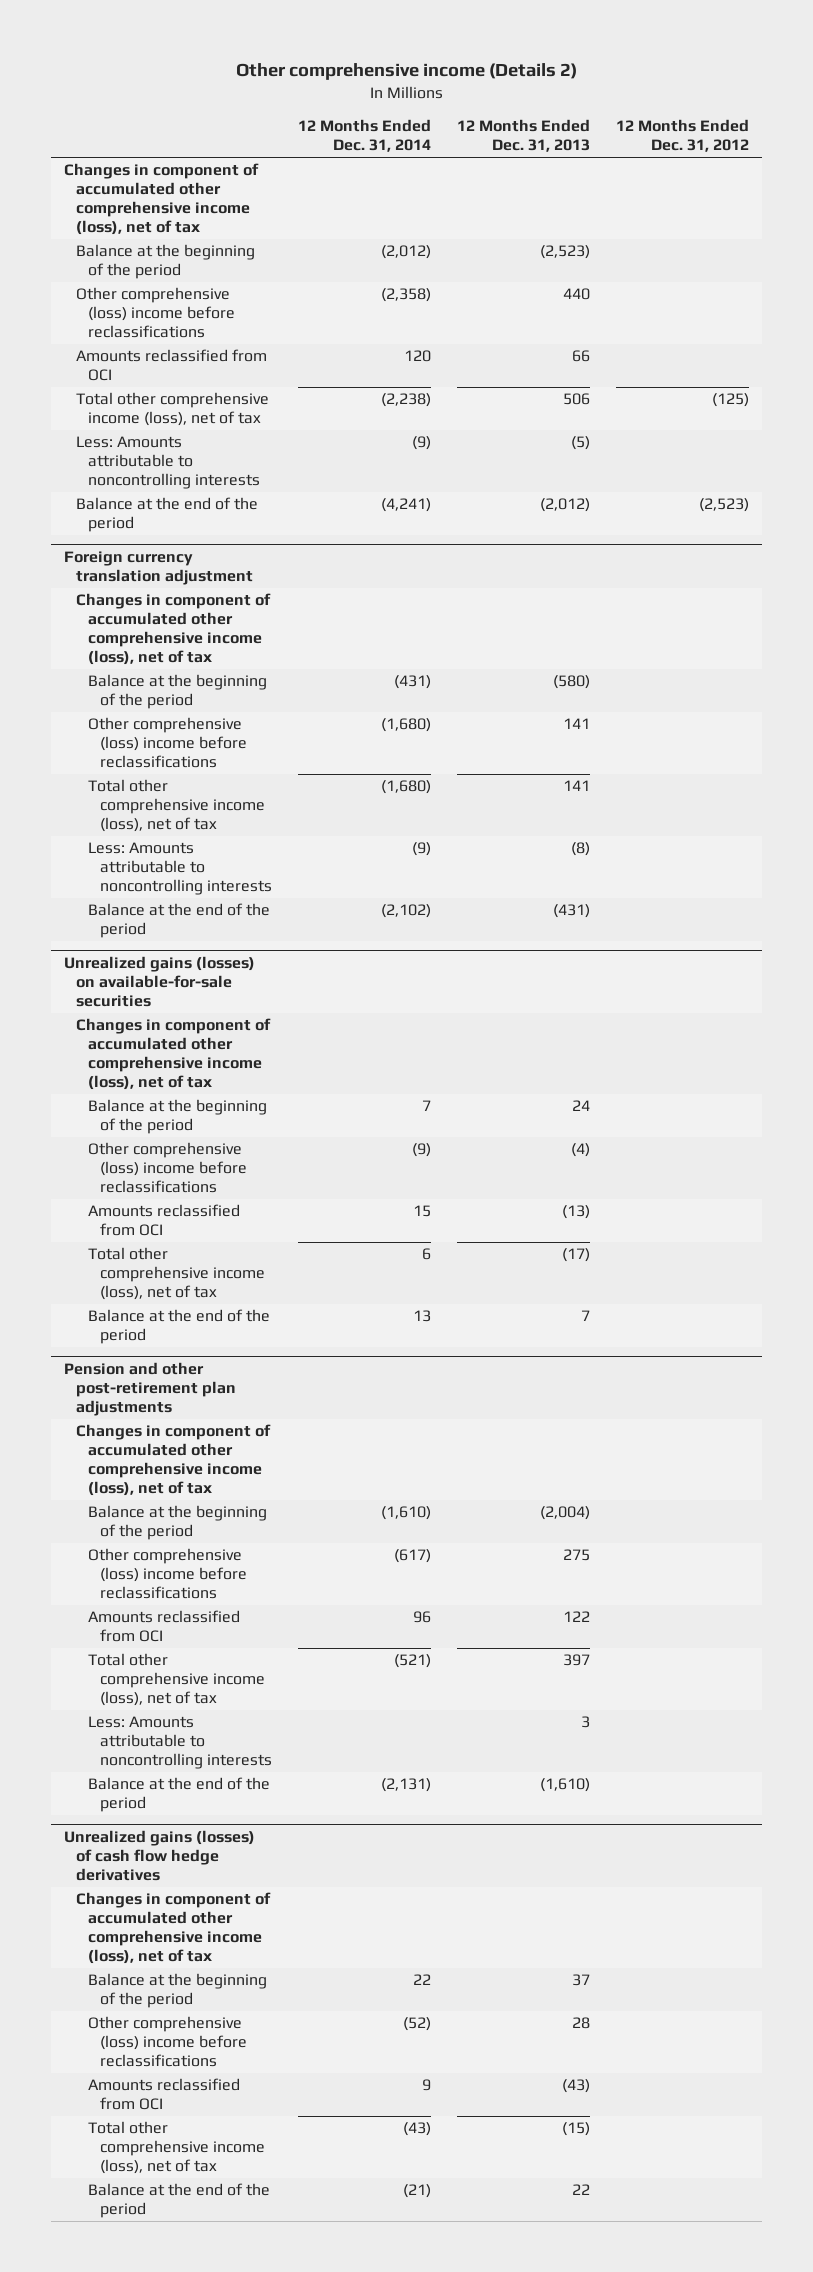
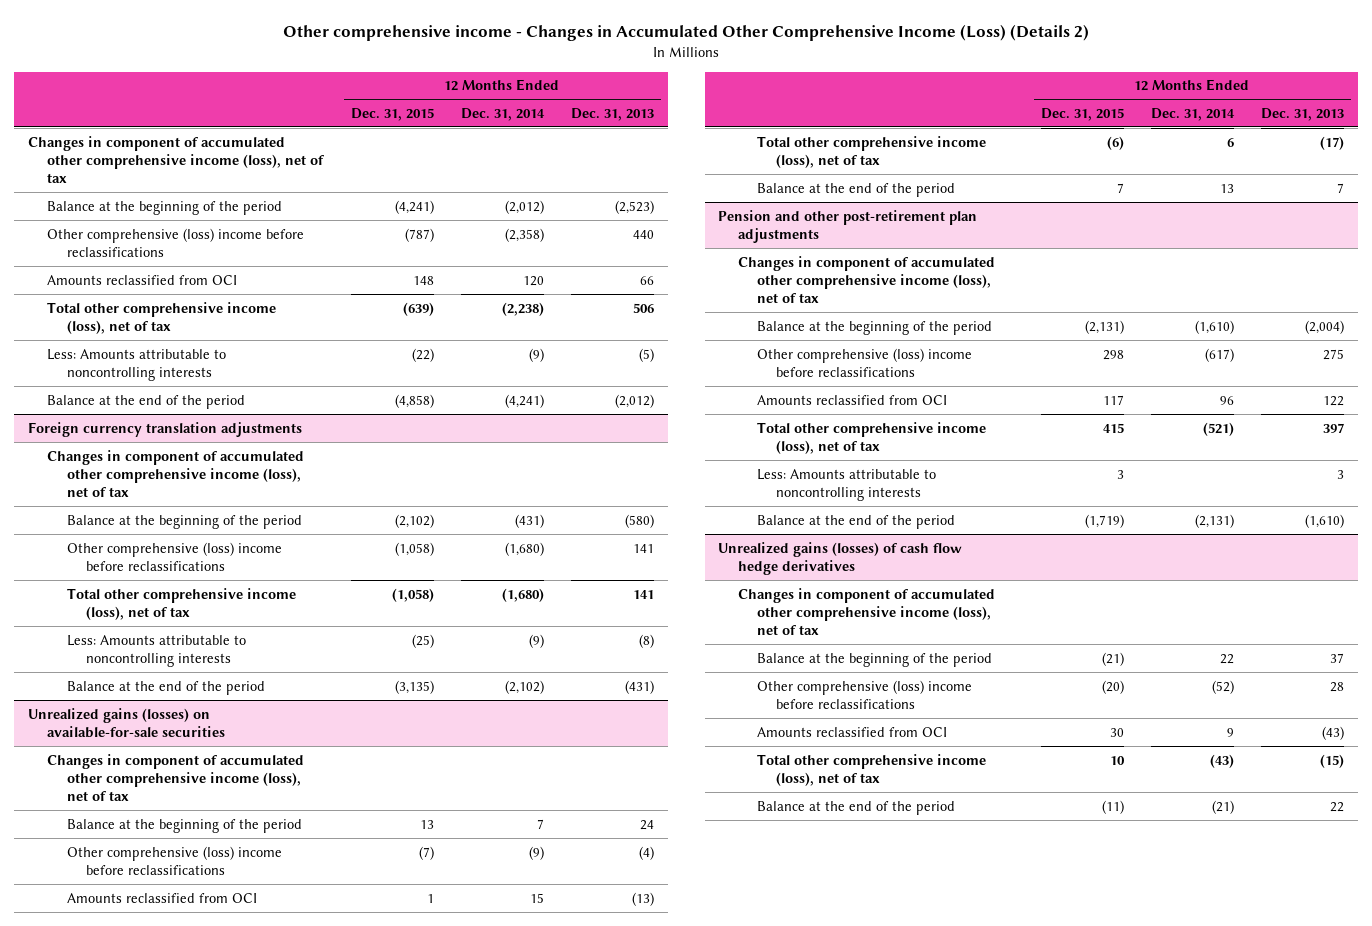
[235,63,577,81] Other comprehensive income (Details 2) -> [283,24,1090,42] Other comprehensive income - Changes in Accumulated Other Comprehensive Income (Loss) (Details 2)
[616,119,750,153] 12 Months Ended Dec. 31, 2012 -> none
none -> [350,107,434,121] Dec. 31, 2015
[64,550,254,585] Foreign currency translation adjustment -> [28,421,303,437] Foreign currency translation adjustments

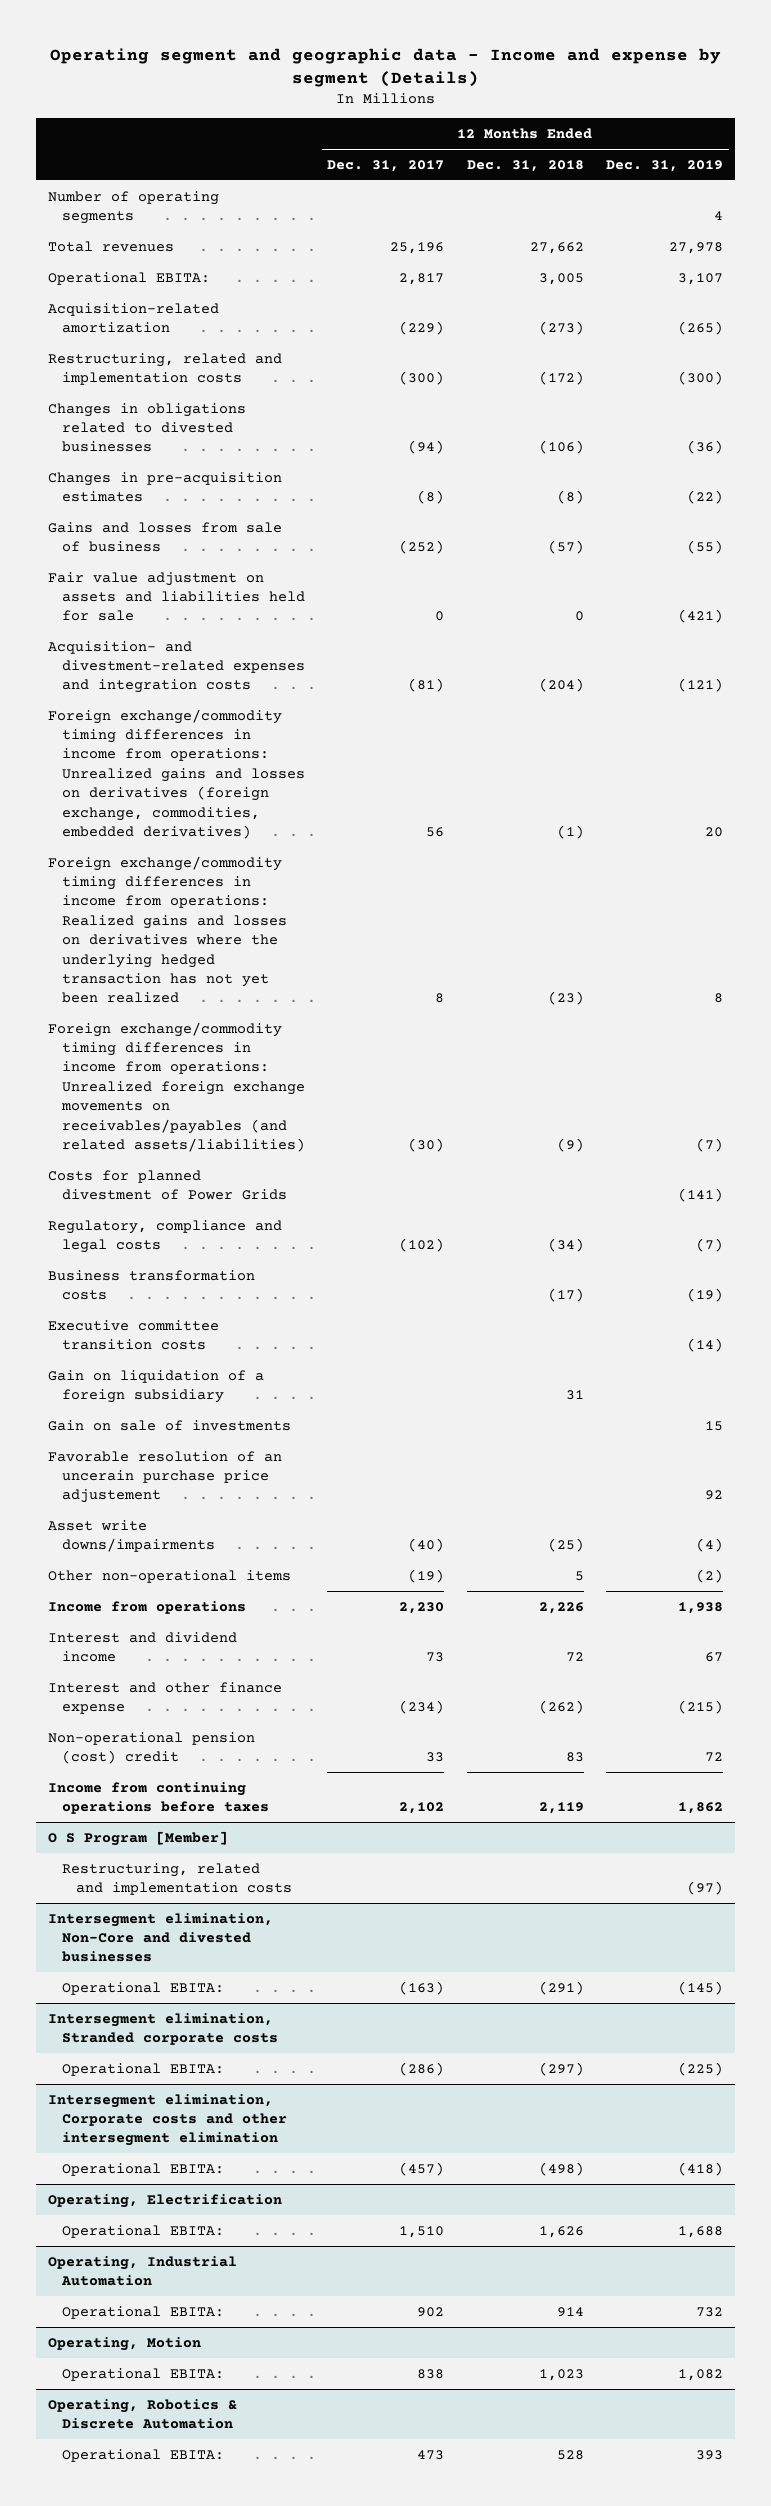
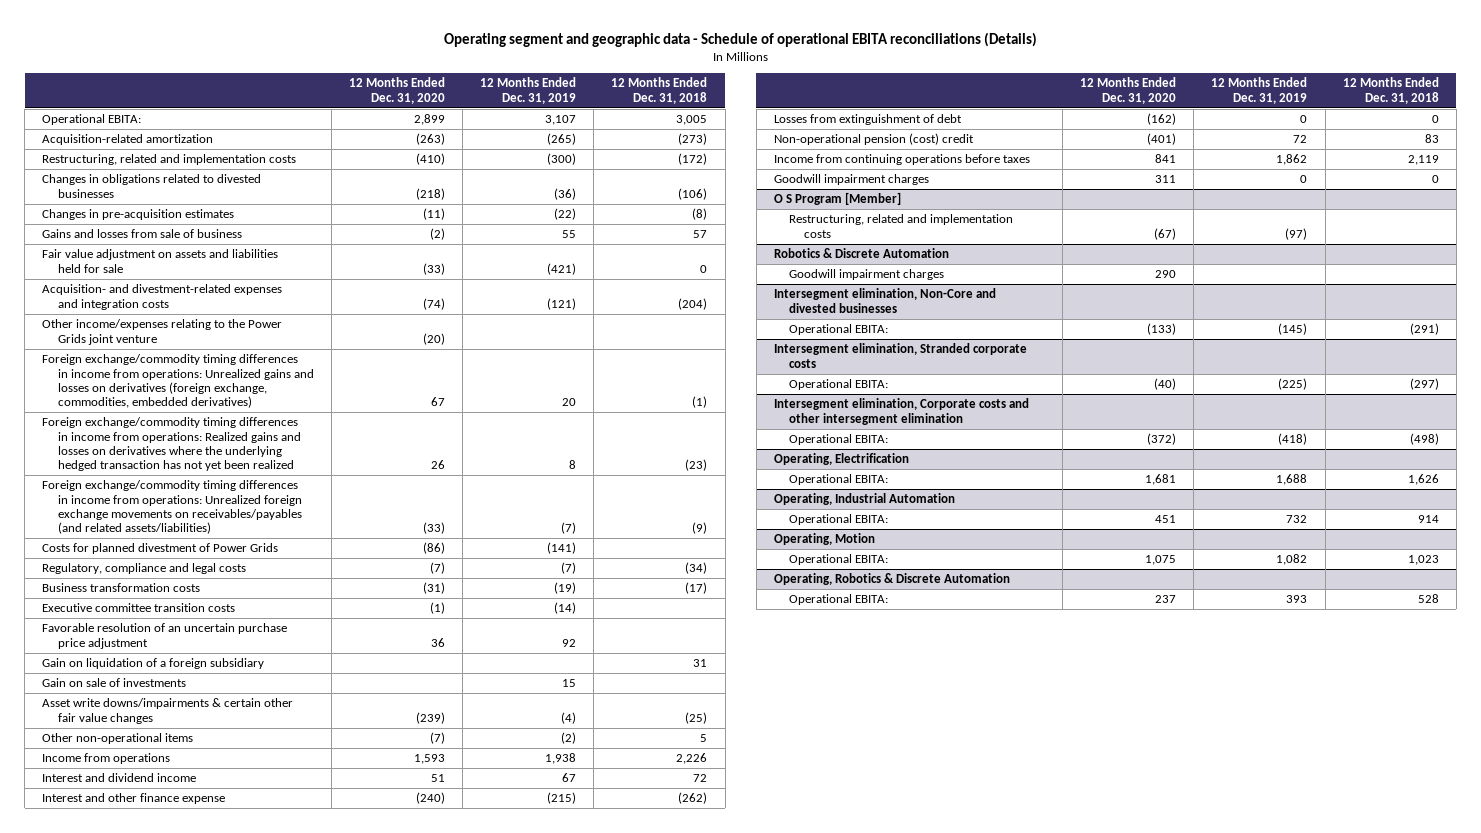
[49,47,721,88] Operating segment and geographic data - Income and expense by segment (Details) -> [443,32,1037,48] Operating segment and geographic data - Schedule of operational EBITA reconciliations (Details)
[327,159,445,172] Dec. 31, 2017 -> none
none -> [348,77,445,104] 12 Months Ended Dec. 31, 2020
[47,190,219,225] Number of operating segments -> none
[47,240,174,252] Total revenues -> none
[547,540,584,555] (57) -> [693,230,708,239] 57
[687,540,724,555] (55) -> [562,230,577,239] 55
none -> [42,319,283,345] Other income/expenses relating to the Power Grids joint venture
none -> [42,623,288,649] Favorable resolution of an uncertain purchase price adjustment
[47,1450,282,1504] Favorable resolution of an uncerain purchase price adjustement -> none
[47,1519,215,1553] Asset write downs/impairments -> [42,698,294,724] Asset write downs/impairments & certain other fair value changes
none -> [773,114,962,126] Losses from extinguishment of debt
none -> [773,174,929,186] Goodwill impairment charges
none -> [773,248,949,259] Robotics & Discrete Automation
none -> [788,269,944,281] Goodwill impairment charges

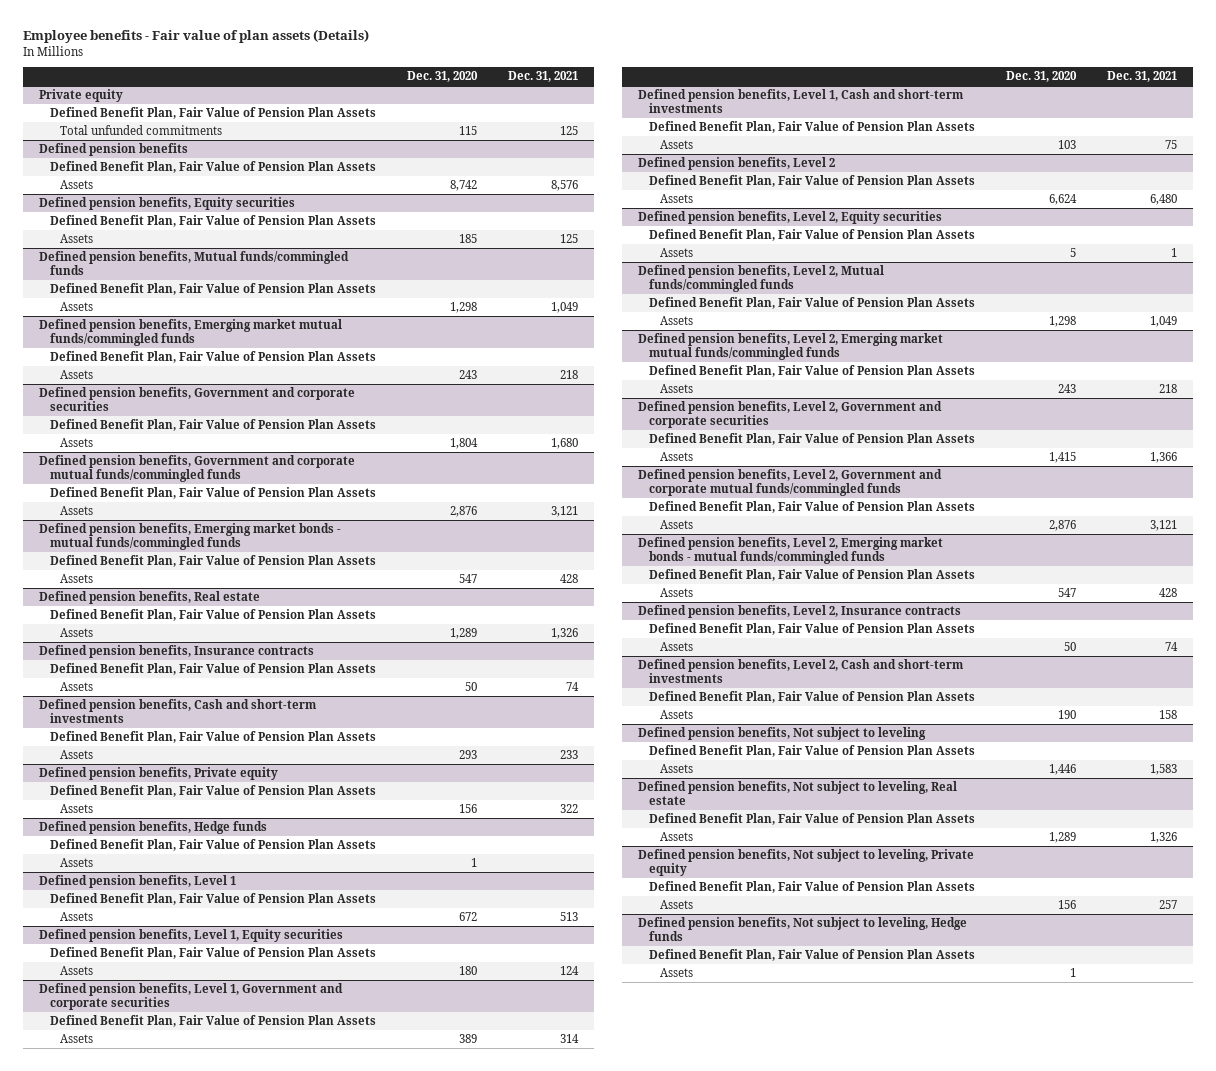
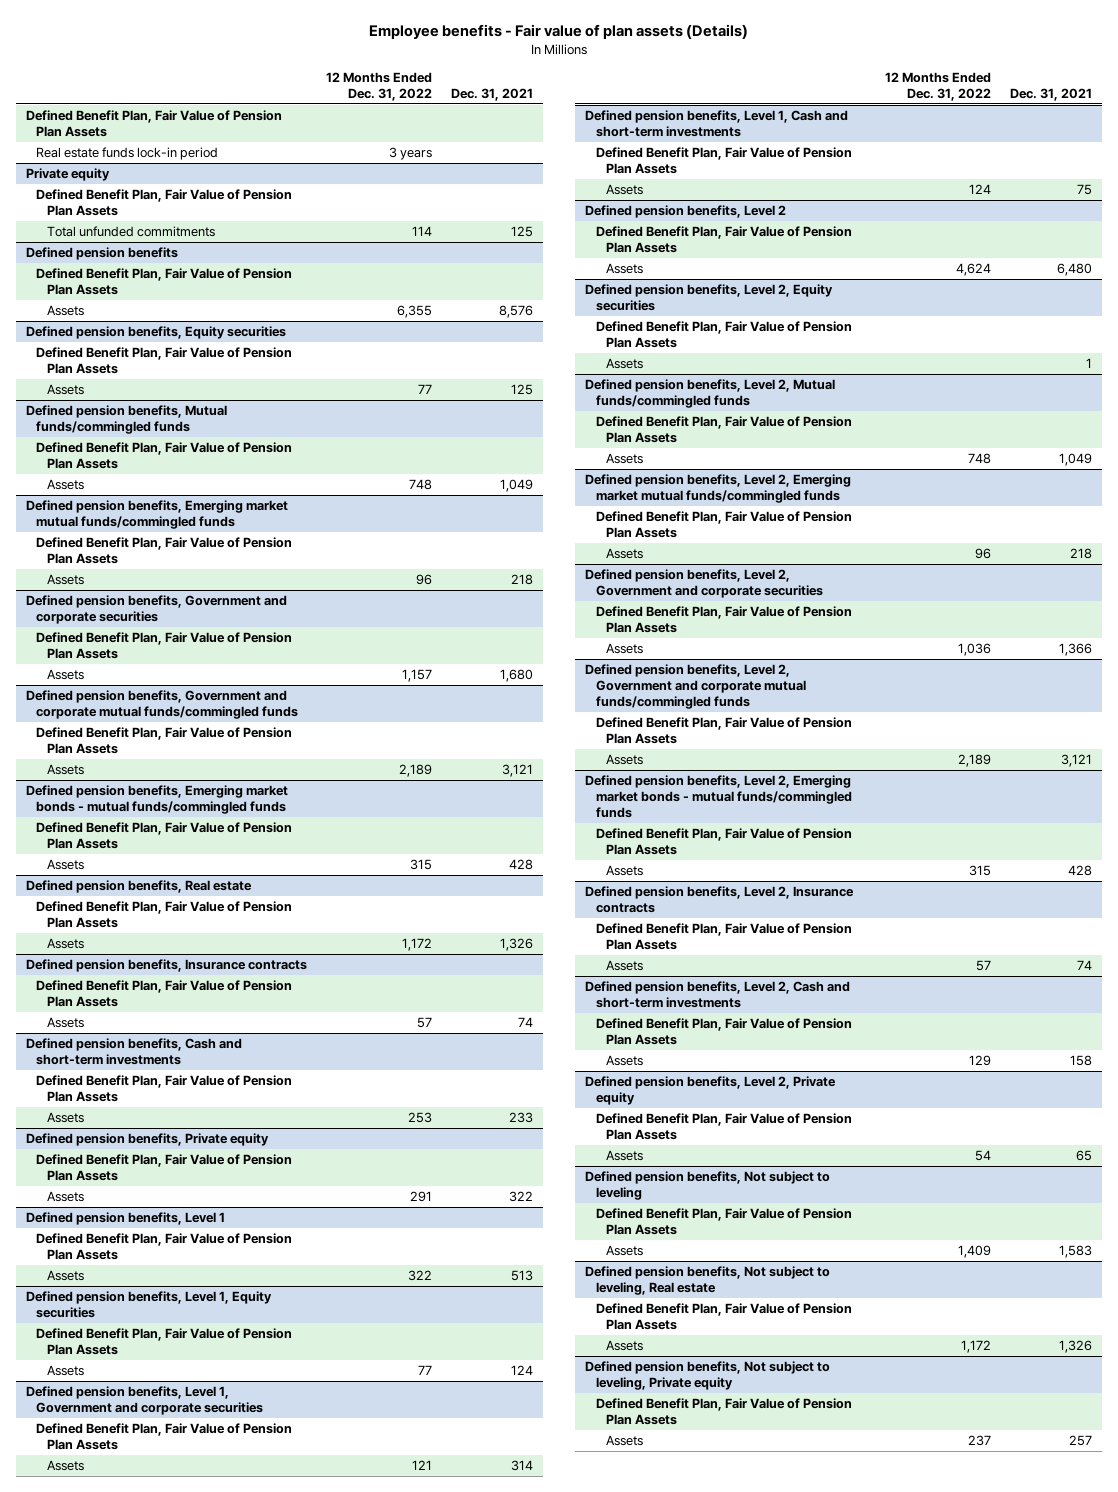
[406,71,478,83] Dec. 31, 2020 -> none
none -> [325,71,432,101] 12 Months Ended Dec. 31, 2022
none -> [25,110,282,138] Defined Benefit Plan, Fair Value of Pension Plan Assets
none -> [36,147,219,161] Real estate funds lock-in period
[38,821,267,835] Defined pension benefits, Hedge funds -> none
[49,839,376,852] Defined Benefit Plan, Fair Value of Pension Plan Assets -> none
[60,858,94,868] Assets -> none
none -> [584,1076,836,1106] Defined pension benefits, Level 2, Private equity
none -> [595,1113,852,1141] Defined Benefit Plan, Fair Value of Pension Plan Assets
none -> [606,1150,644,1162] Assets
[637,917,967,942] Defined pension benefits, Not subject to leveling, Hedge funds -> none
[648,949,975,962] Defined Benefit Plan, Fair Value of Pension Plan Assets -> none
[659,968,693,978] Assets -> none

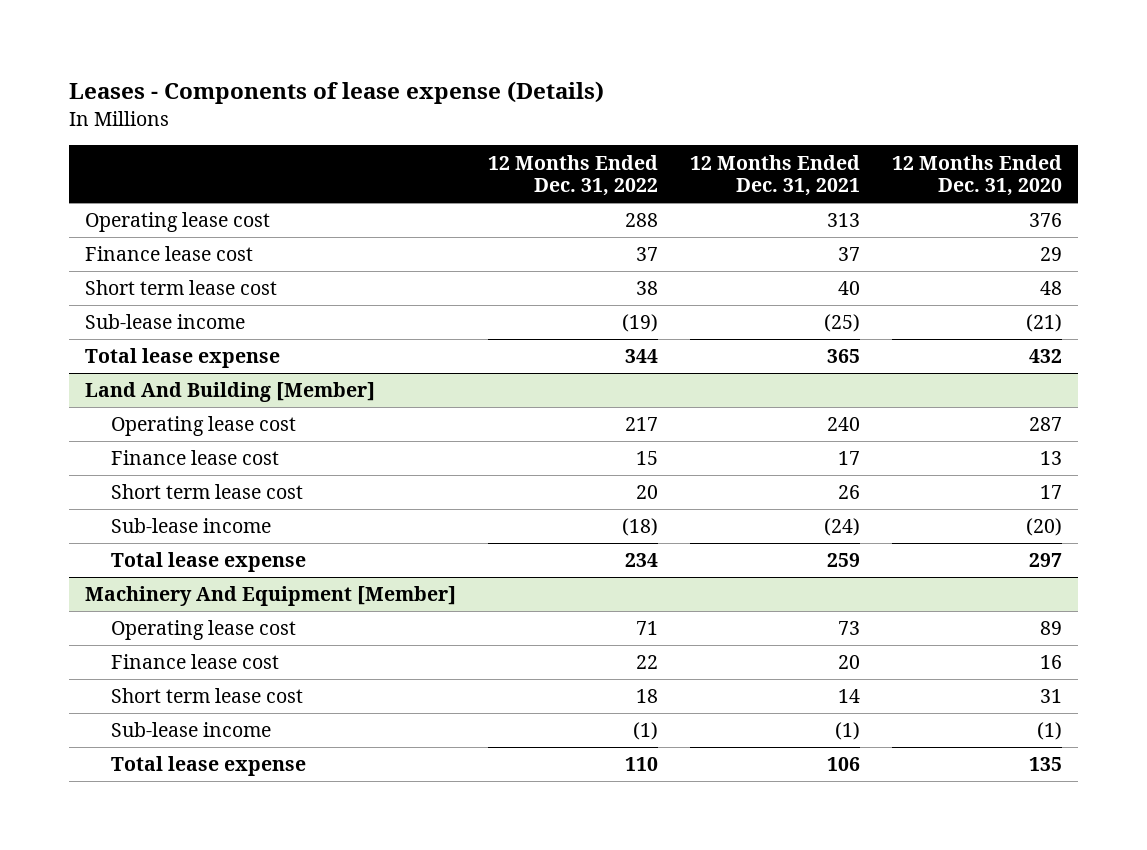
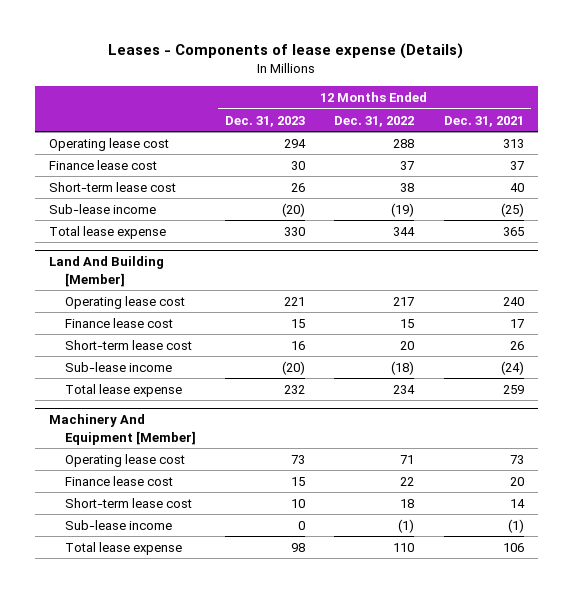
[892,154,1063,197] 12 Months Ended Dec. 31, 2020 -> none
none -> [225,115,306,127] Dec. 31, 2023
[84,280,277,296] Short term lease cost -> [49,181,177,192] Short-term lease cost
[110,484,303,500] Short term lease cost -> [65,339,193,350] Short-term lease cost
[110,688,303,704] Short term lease cost -> [65,497,193,508] Short-term lease cost

